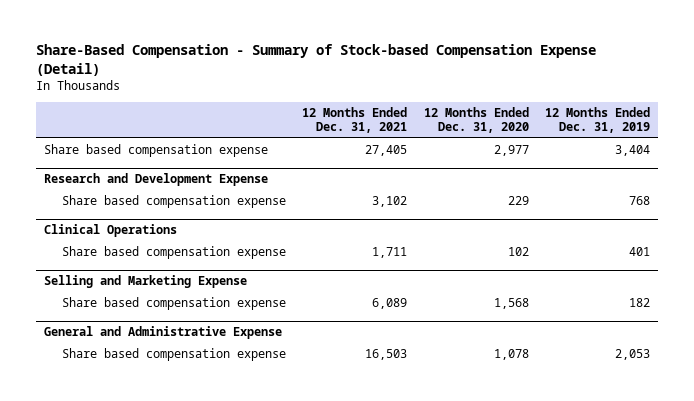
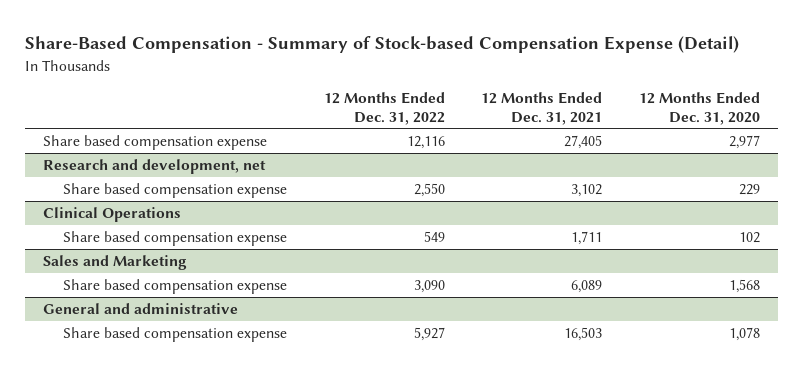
[545,107,651,134] 12 Months Ended Dec. 31, 2019 -> none
none -> [323,92,445,125] 12 Months Ended Dec. 31, 2022
[44,173,269,187] Research and Development Expense -> [43,159,267,175] Research and development, net
[44,275,248,289] Selling and Marketing Expense -> [43,255,188,271] Sales and Marketing
[44,326,283,340] General and Administrative Expense -> [43,303,239,315] General and administrative

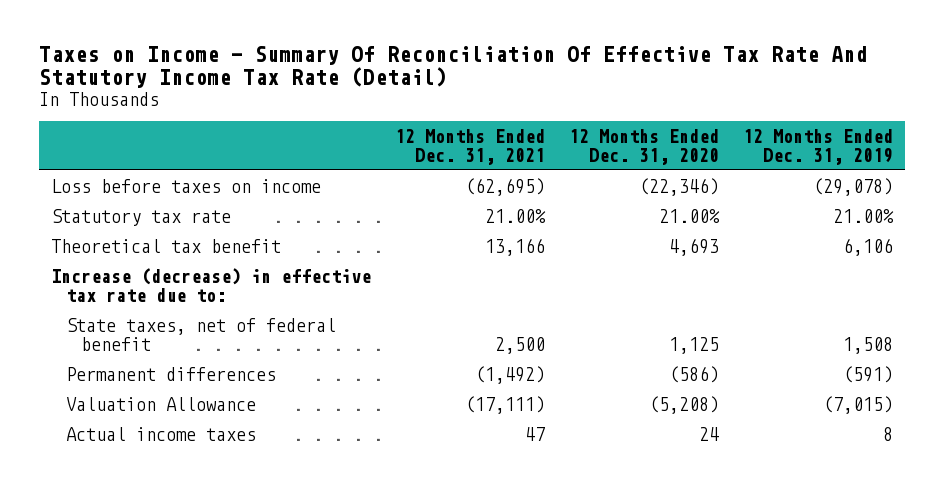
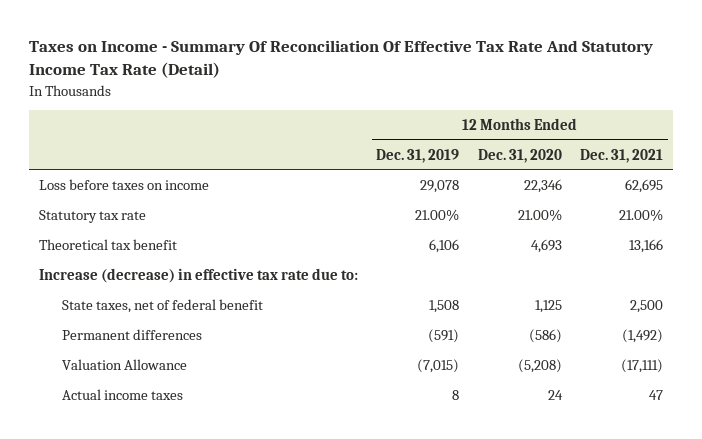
[464,177,545,196] (62,695) -> [625,178,664,193] 62,695
[638,177,719,196] (22,346) -> [523,178,562,193] 22,346
[813,177,894,196] (29,078) -> [420,179,460,193] 29,078

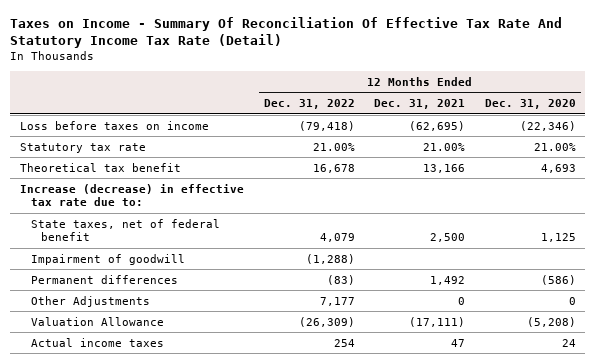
[376,148,460,163] Dec. 31, 2019 -> none
none -> [263,99,355,110] Dec. 31, 2022
[523,178,562,193] 22,346 -> [519,120,576,131] (22,346)
[625,178,664,193] 62,695 -> [409,120,466,131] (62,695)
none -> [30,253,185,265] Impairment of goodwill
[622,328,664,343] (1,492) -> [430,275,466,285] 1,492
none -> [30,295,150,307] Other Adjustments

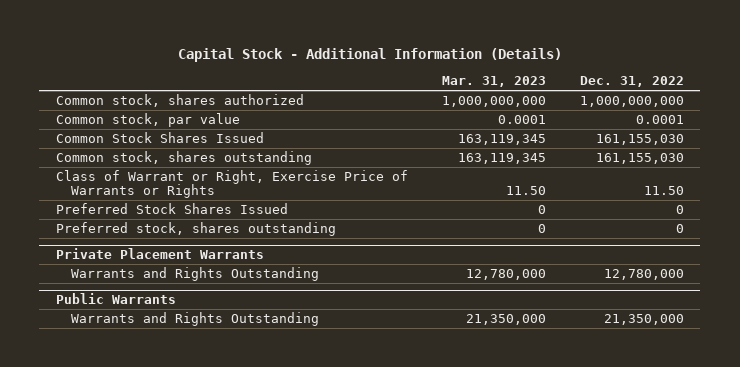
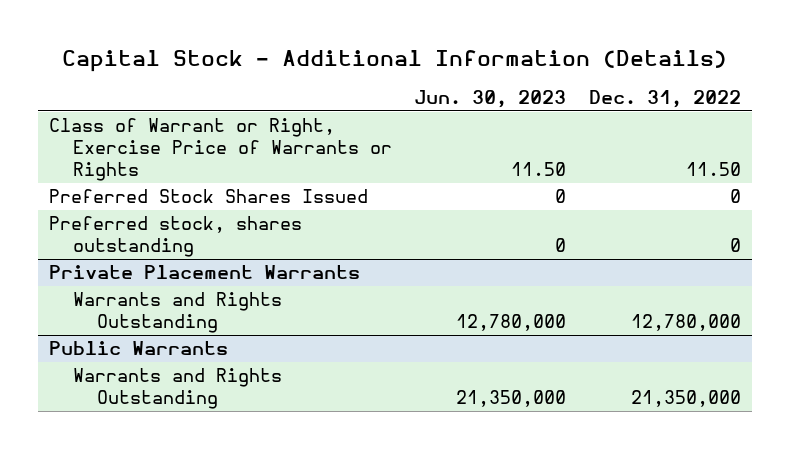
[441,76,546,88] Mar. 31, 2023 -> none
none -> [414,90,567,109] Jun. 30, 2023
[56,94,305,108] Common stock, shares authorized -> none
[56,113,241,128] Common stock, par value -> none
[56,132,265,144] Common Stock Shares Issued -> none
[56,151,313,166] Common stock, shares outstanding -> none

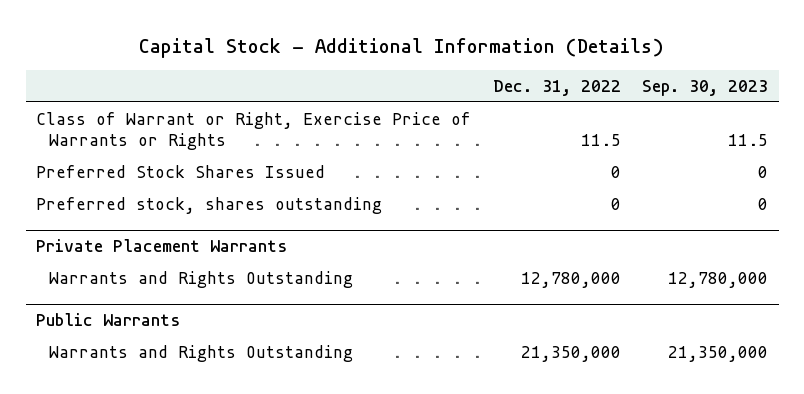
[414,90,567,109] Jun. 30, 2023 -> none
none -> [641,79,768,96] Sep. 30, 2023
[685,162,741,177] 11.50 -> [580,133,621,146] 11.5

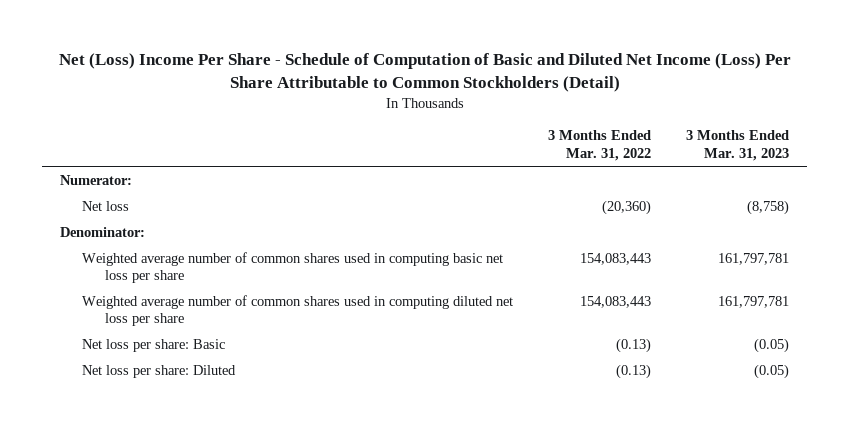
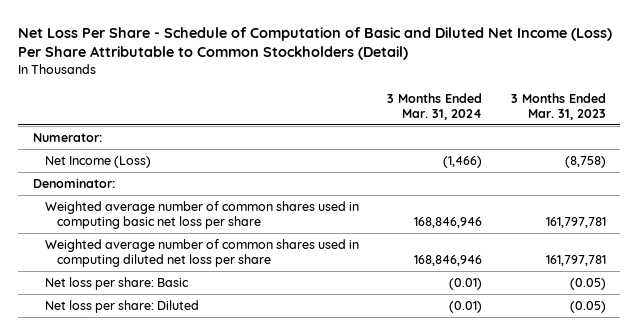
[58,53,791,92] Net (Loss) Income Per Share - Schedule of Computation of Basic and Diluted Net Income (Loss) Per Share Attributable to Common Stockholders (Detail) -> [18,26,613,61] Net Loss Per Share - Schedule of Computation of Basic and Diluted Net Income (Loss) Per Share Attributable to Common Stockholders (Detail)
[548,130,652,161] 3 Months Ended Mar. 31, 2022 -> none
none -> [387,92,483,120] 3 Months Ended Mar. 31, 2024
[82,200,130,211] Net loss -> [44,155,151,168] Net Income (Loss)

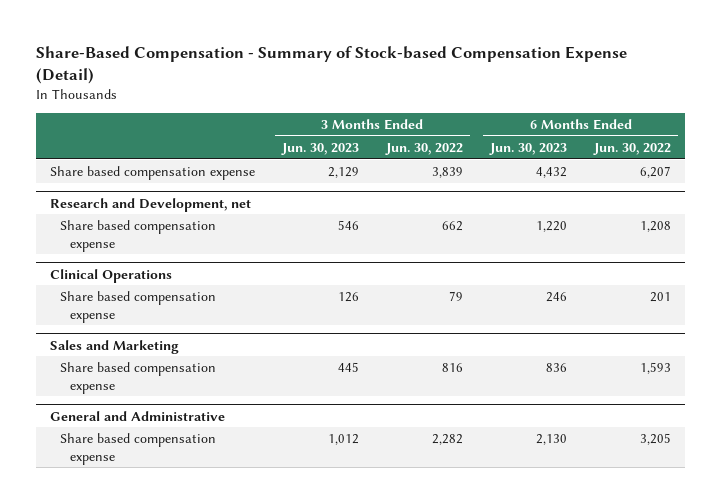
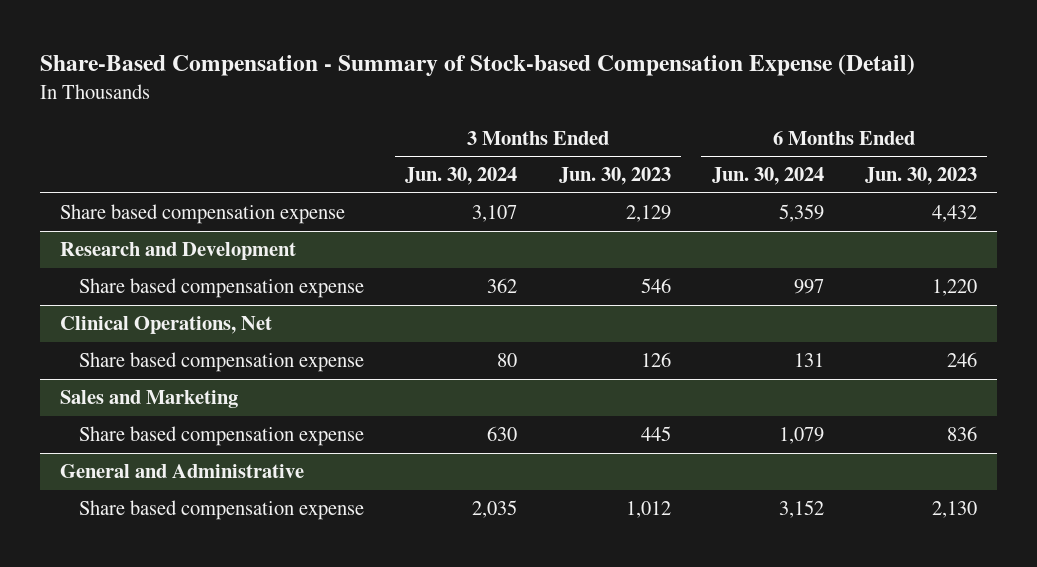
[384,142,463,155] Jun. 30, 2022 -> none
[593,142,672,155] Jun. 30, 2022 -> none
none -> [405,167,518,186] Jun. 30, 2024
none -> [711,167,824,186] Jun. 30, 2024
[49,197,251,212] Research and Development, net -> [60,242,297,261] Research and Development
[49,268,172,283] Clinical Operations -> [60,316,273,335] Clinical Operations, Net

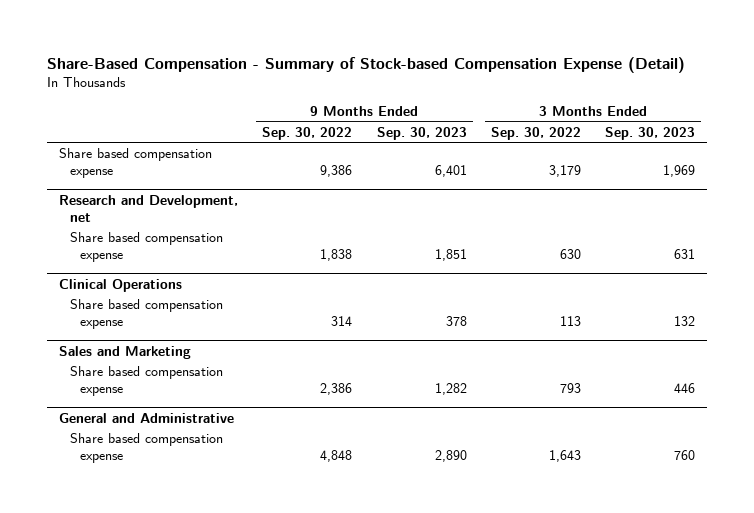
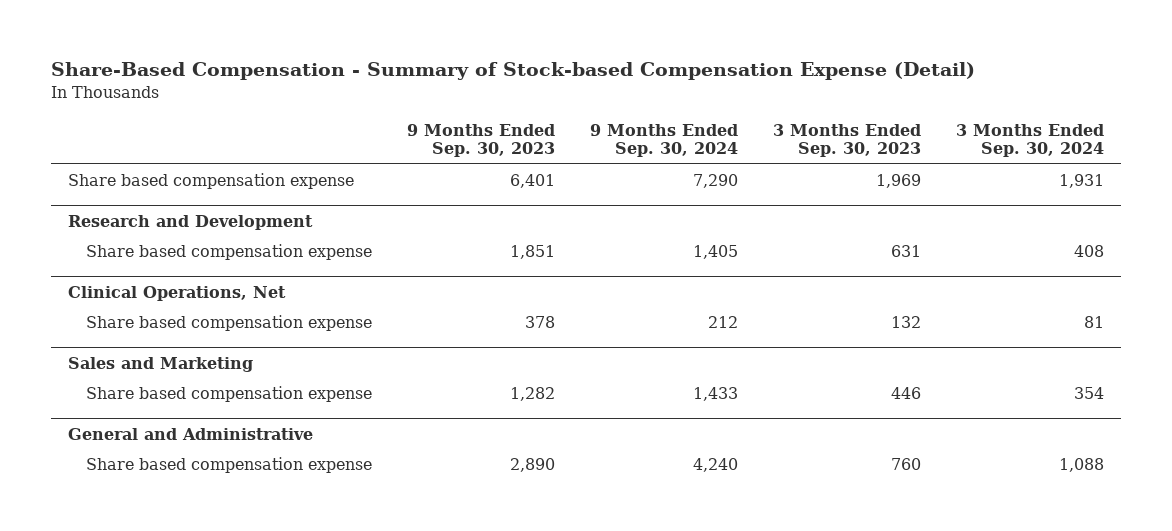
[262,126,353,140] Sep. 30, 2022 -> none
[490,126,581,140] Sep. 30, 2022 -> none
none -> [589,123,738,158] 9 Months Ended Sep. 30, 2024
none -> [955,123,1104,158] 3 Months Ended Sep. 30, 2024
[59,194,239,222] Research and Development, net -> [68,214,314,230] Research and Development
[59,278,183,292] Clinical Operations -> [68,285,287,301] Clinical Operations, Net

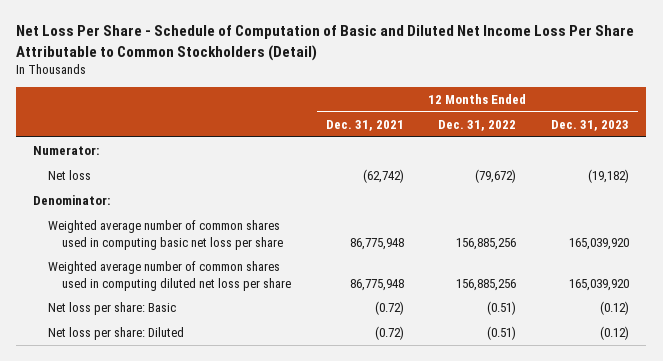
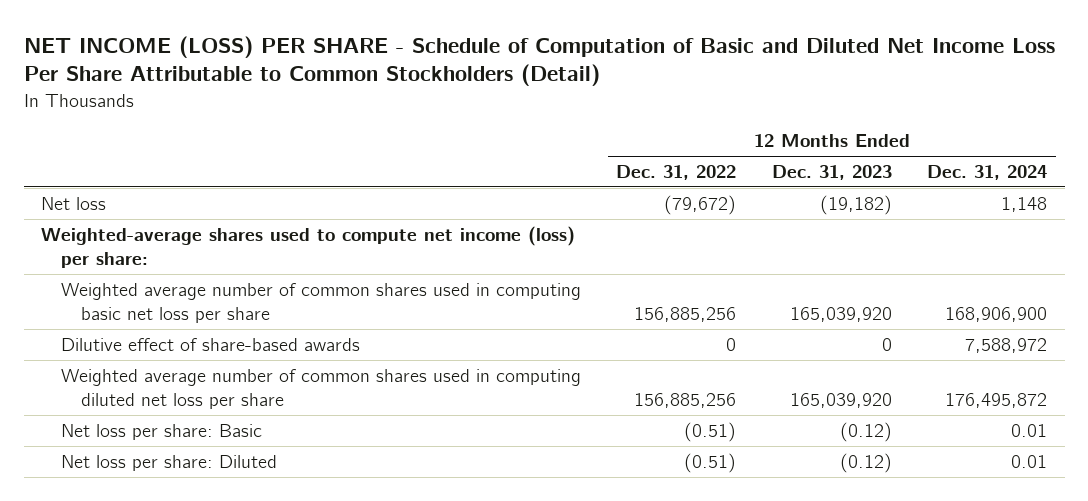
[16,25,635,61] Net Loss Per Share - Schedule of Computation of Basic and Diluted Net Income Loss Per Share Attributable to Common Stockholders (Detail) -> [23,35,1055,87] NET INCOME (LOSS) PER SHARE - Schedule of Computation of Basic and Diluted Net Income Loss Per Share Attributable to Common Stockholders (Detail)
[325,119,404,131] Dec. 31, 2021 -> none
none -> [926,164,1047,180] Dec. 31, 2024
[33,145,100,155] Numerator: -> none
[33,194,111,205] Denominator: -> [41,225,576,268] Weighted-average shares used to compute net income (loss) per share:
none -> [61,337,361,351] Dilutive effect of share-based awards

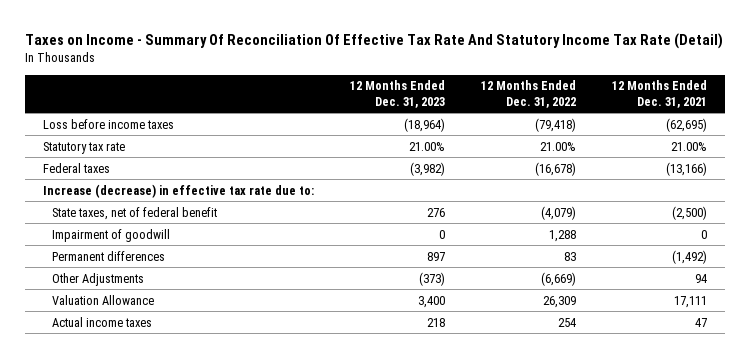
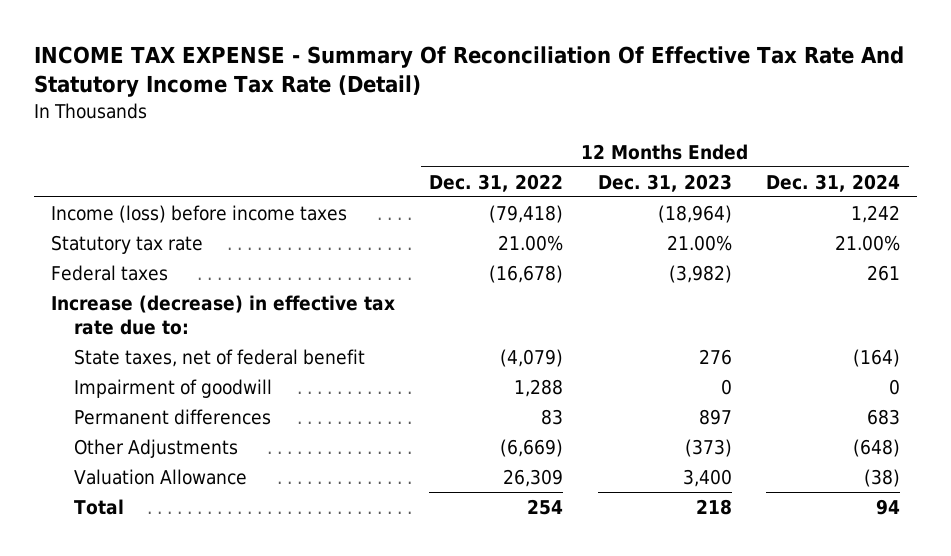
[24,32,723,49] Taxes on Income - Summary Of Reconciliation Of Effective Tax Rate And Statutory Income Tax Rate (Detail) -> [33,45,904,98] INCOME TAX EXPENSE - Summary Of Reconciliation Of Effective Tax Rate And Statutory Income Tax Rate (Detail)
[611,80,707,108] 12 Months Ended Dec. 31, 2021 -> none
none -> [766,173,901,192] Dec. 31, 2024
[42,118,174,129] Loss before income taxes -> [50,204,347,223] Income (loss) before income taxes
[52,316,153,327] Actual income taxes -> [74,498,125,515] Total

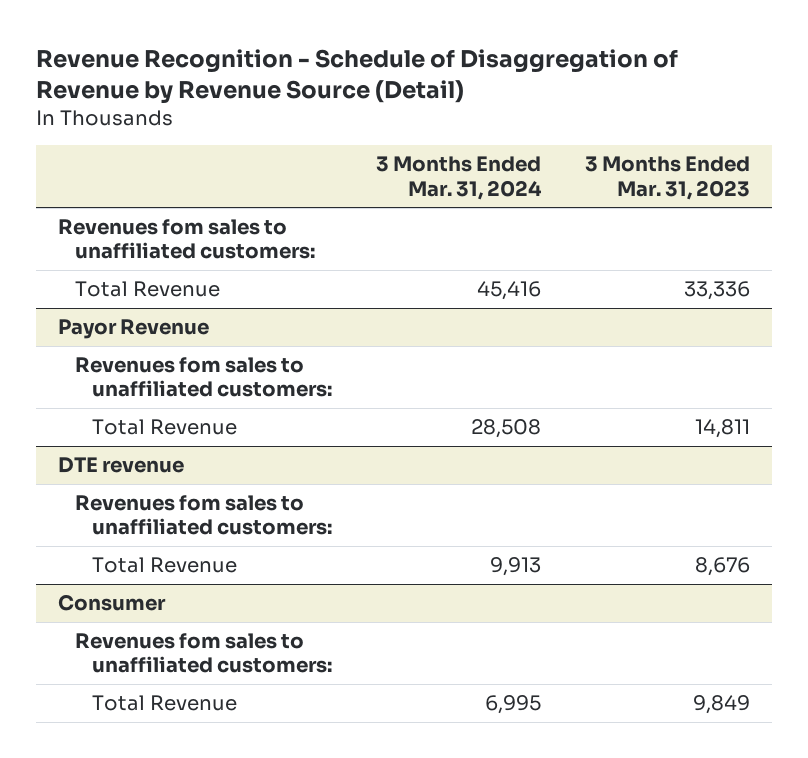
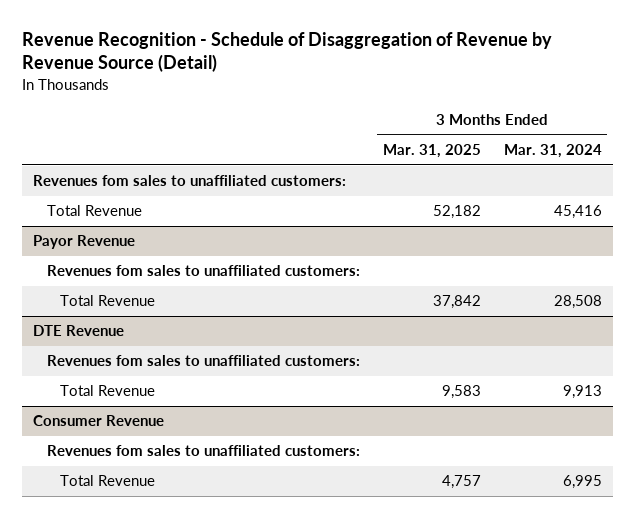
[584,156,750,200] 3 Months Ended Mar. 31, 2023 -> none
none -> [382,144,481,159] Mar. 31, 2025
[58,457,185,474] DTE revenue -> [33,325,125,337] DTE Revenue
[58,594,167,612] Consumer -> [33,415,165,427] Consumer Revenue

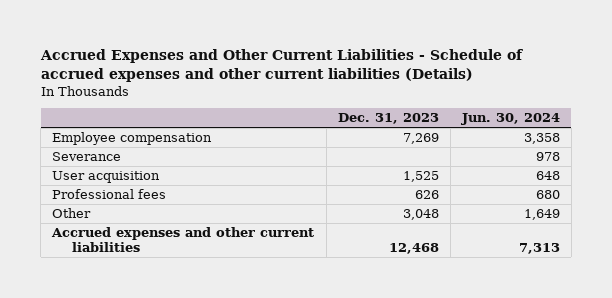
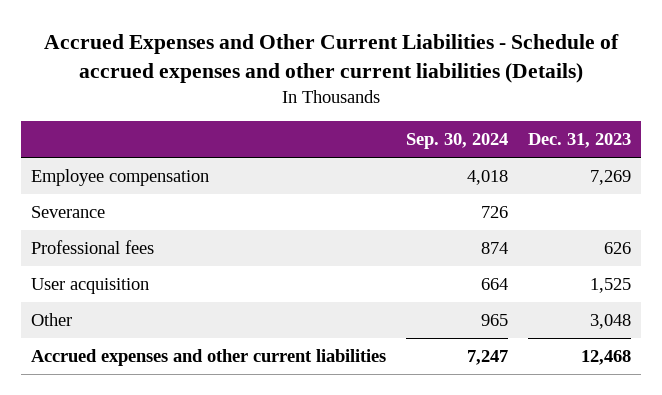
[460,113,560,126] Jun. 30, 2024 -> none
none -> [405,133,508,150] Sep. 30, 2024
[52,171,161,184] User acquisition -> [30,277,149,294] User acquisition

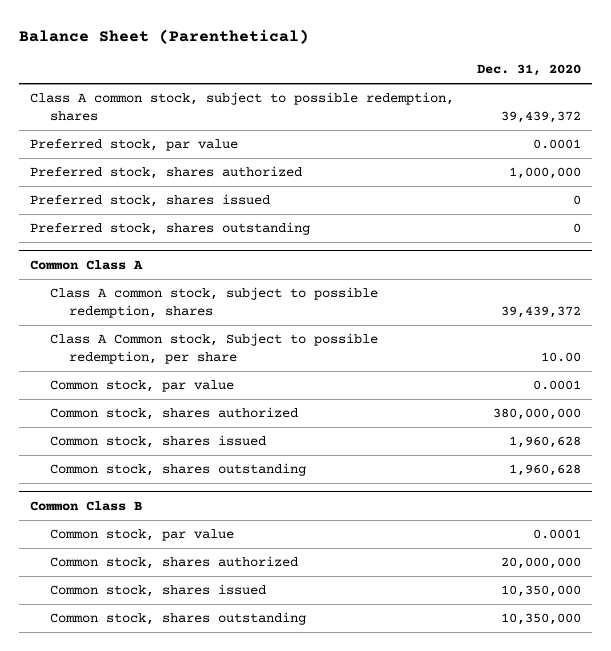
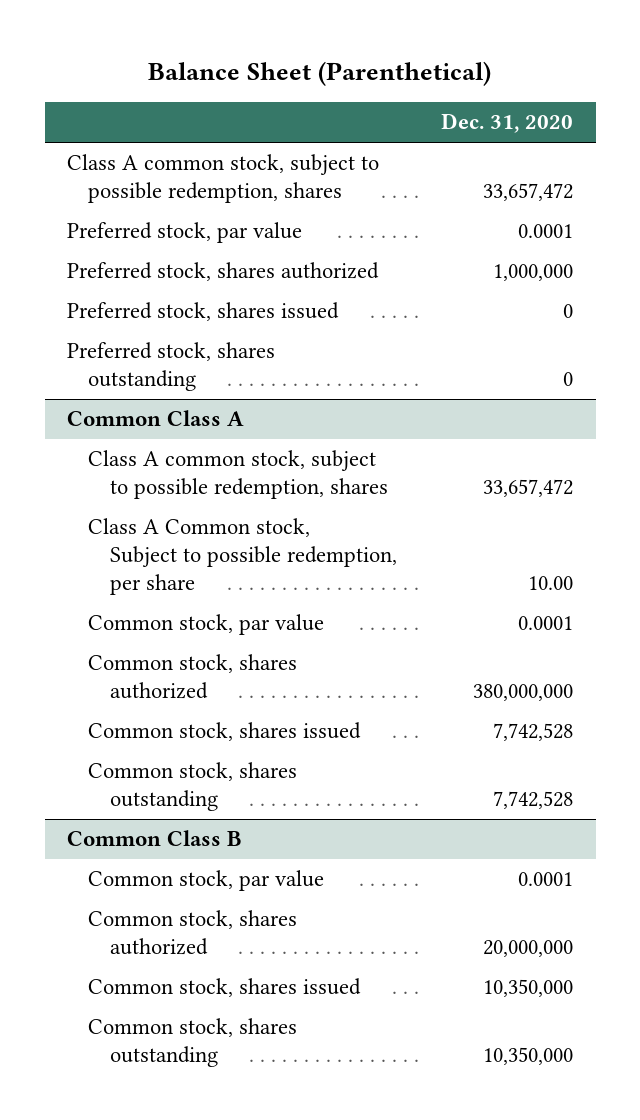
[500,110,581,123] 39,439,372 -> [483,183,574,202] 33,657,472
[500,305,581,318] 39,439,372 -> [483,479,574,498] 33,657,472
[508,436,581,449] 1,960,628 -> [493,723,574,742] 7,742,528
[508,464,581,477] 1,960,628 -> [493,791,574,810] 7,742,528

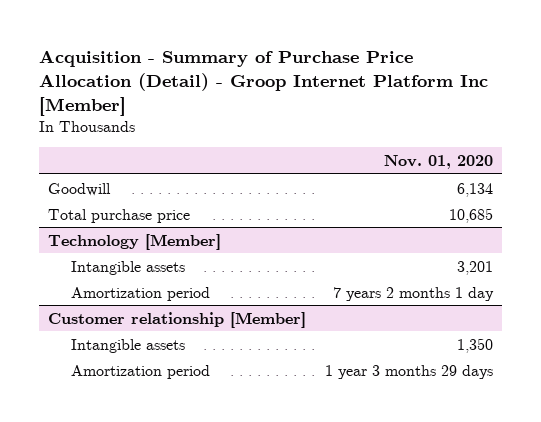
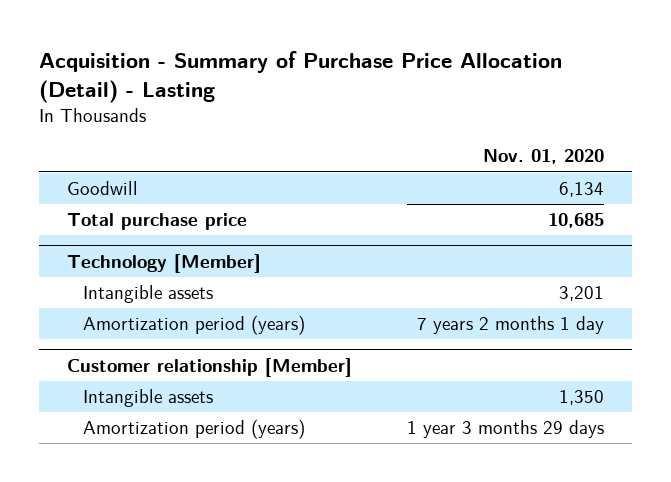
[38,49,488,116] Acquisition - Summary of Purchase Price Allocation (Detail) - Groop Internet Platform Inc [Member] -> [39,50,563,103] Acquisition - Summary of Purchase Price Allocation (Detail) - Lasting
[71,286,211,301] Amortization period -> [82,315,305,336] Amortization period (years)
[71,364,211,379] Amortization period -> [82,419,305,440] Amortization period (years)

